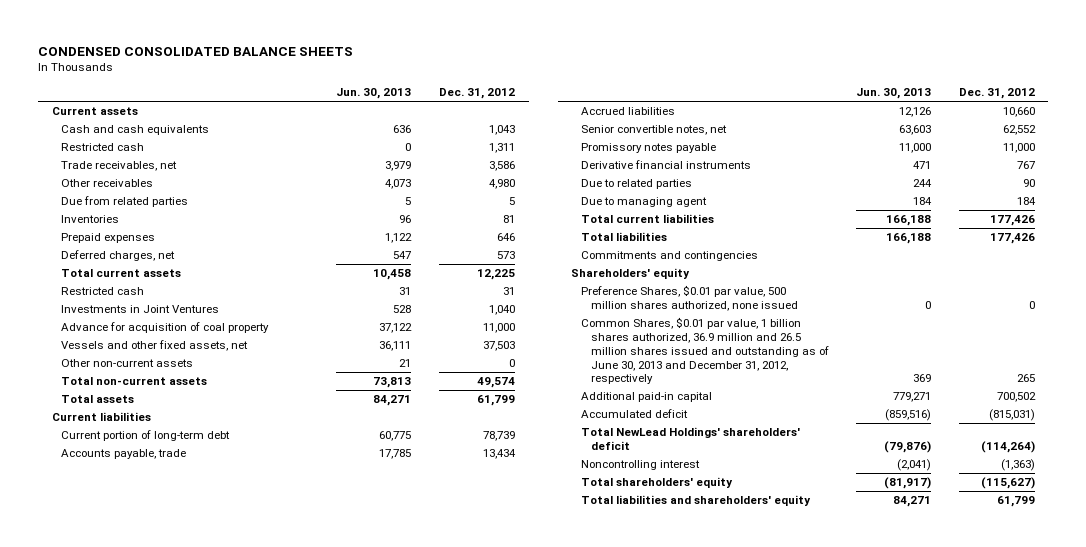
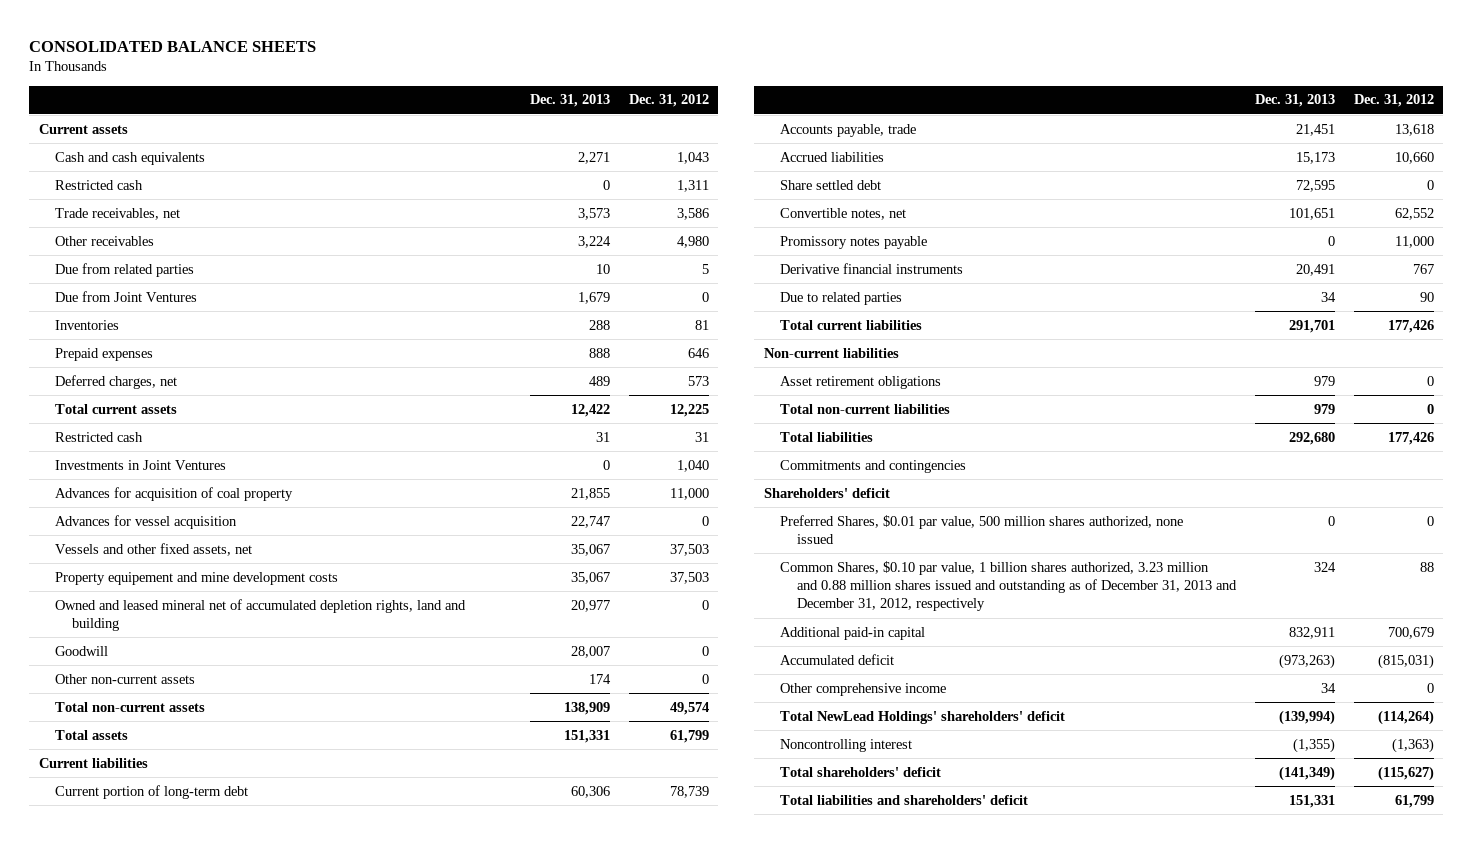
[37,46,353,56] CONDENSED CONSOLIDATED BALANCE SHEETS -> [29,40,317,52] CONSOLIDATED BALANCE SHEETS
[336,88,412,100] Jun. 30, 2013 -> none
none -> [529,94,610,108] Dec. 31, 2013
none -> [55,290,198,302] Due from Joint Ventures
[61,322,270,334] Advance for acquisition of coal property -> [55,486,294,501] Advances for acquisition of coal property
none -> [55,514,238,529] Advances for vessel acquisition
none -> [55,571,339,585] Property equipement and mine development costs
none -> [55,598,467,631] Owned and leased mineral net of accumulated depletion rights, land and building
none -> [55,645,109,656] Goodwill
[482,449,516,460] 13,434 -> [1394,123,1434,136] 13,618
none -> [780,179,882,190] Share settled debt
[580,125,727,136] Senior convertible notes, net -> [780,207,907,220] Convertible notes, net
[580,197,707,208] Due to managing agent -> none
none -> [763,347,899,358] Non-current liabilities
none -> [780,375,942,389] Asset retirement obligations
none -> [780,403,951,414] Total non-current liabilities
[571,268,691,280] Shareholders' equity -> [763,487,890,498] Shareholders' deficit
[580,285,798,312] Preference Shares, $0.01 par value, 500 million shares authorized, none issued -> [780,514,1184,544] Preferred Shares, $0.01 par value, 500 million shares authorized, none issued
[580,317,829,385] Common Shares, $0.01 par value, 1 billion shares authorized, 36.9 million and 26.5 million shares issued and outstanding as of June 30, 2013 and December 31, 2012, respectively -> [780,560,1237,612] Common Shares, $0.10 par value, 1 billion shares authorized, 3.23 million and 0.88 million shares issued and outstanding as of December 31, 2013 and December 31, 2012, respectively
[1016,374,1035,383] 265 -> [1419,561,1434,572] 88
[996,392,1036,403] 700,502 -> [1387,626,1434,639] 700,679
none -> [780,682,947,696] Other comprehensive income
[580,477,733,489] Total shareholders' equity -> [780,766,942,777] Total shareholders' deficit
[580,495,811,507] Total liabilities and shareholders' equity -> [780,794,1029,805] Total liabilities and shareholders' deficit

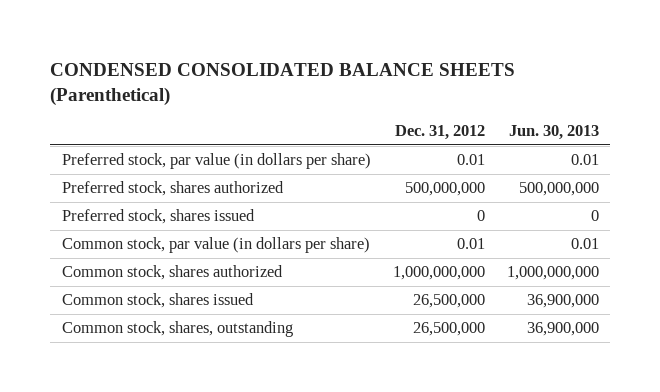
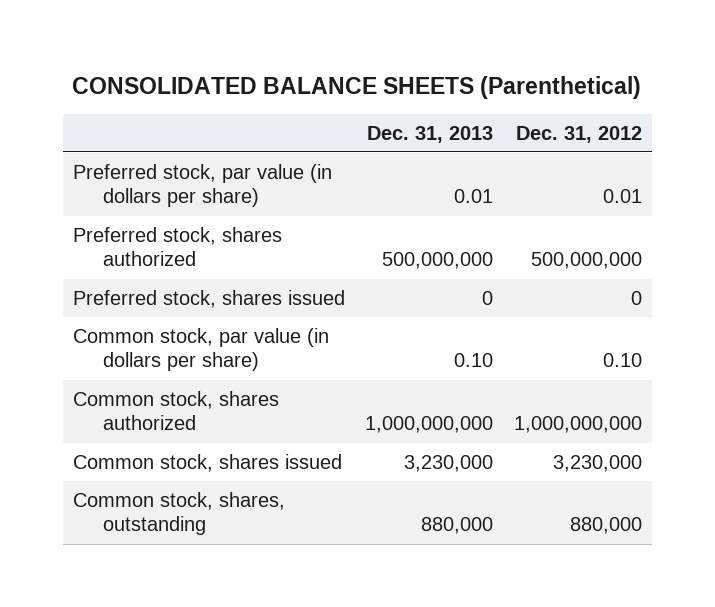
[50,62,516,107] CONDENSED CONSOLIDATED BALANCE SHEETS (Parenthetical) -> [72,75,642,99] CONSOLIDATED BALANCE SHEETS (Parenthetical)
[508,125,599,141] Jun. 30, 2013 -> none
none -> [367,125,494,143] Dec. 31, 2013
[456,238,485,250] 0.01 -> [602,353,642,368] 0.10
[412,294,485,309] 26,500,000 -> [552,455,642,473] 3,230,000
[412,322,485,337] 26,500,000 -> [569,517,642,535] 880,000

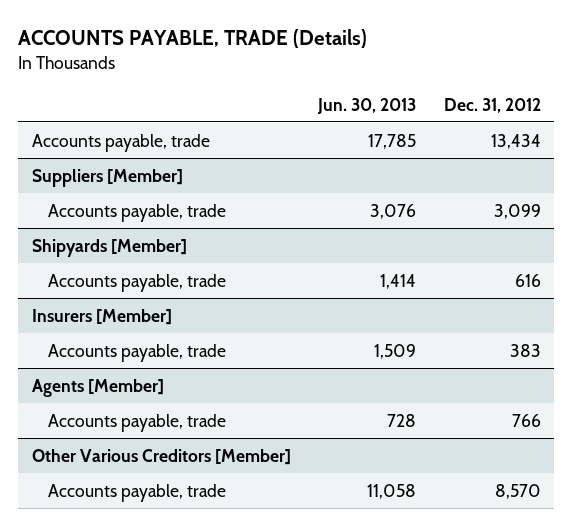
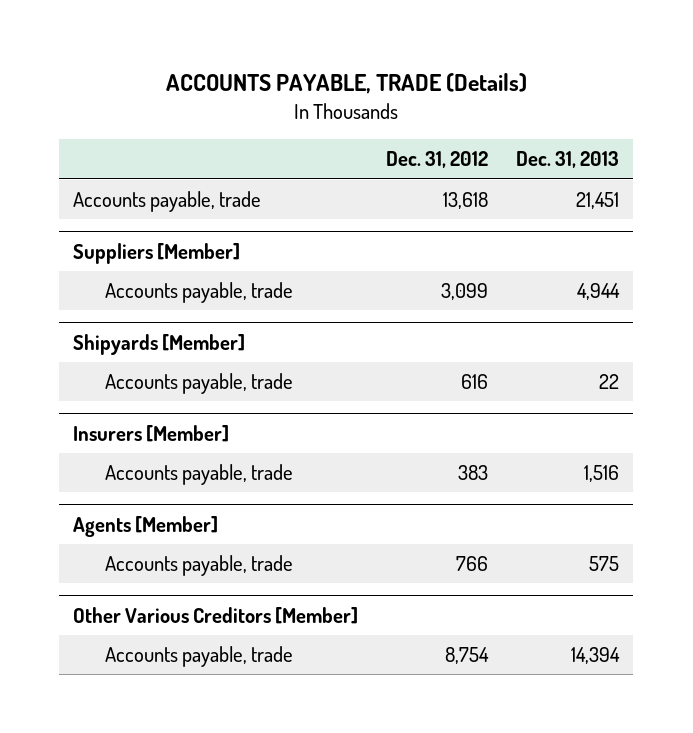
[317,97,417,114] Jun. 30, 2013 -> none
none -> [516,151,620,169] Dec. 31, 2013
[490,133,541,149] 13,434 -> [443,192,489,210] 13,618
[494,483,541,499] 8,570 -> [445,647,490,665] 8,754

